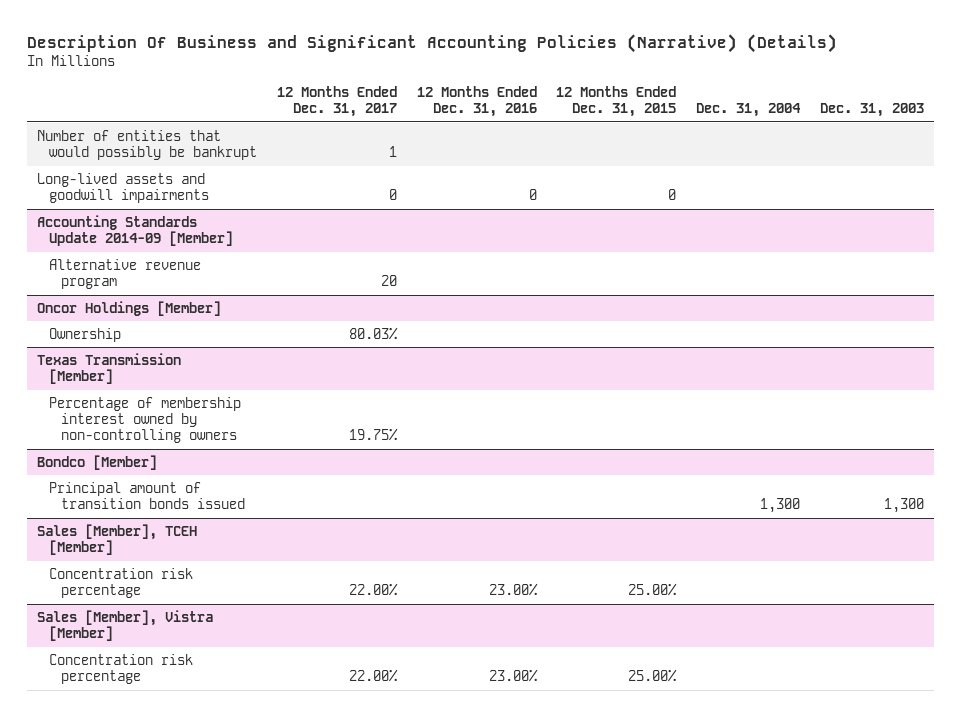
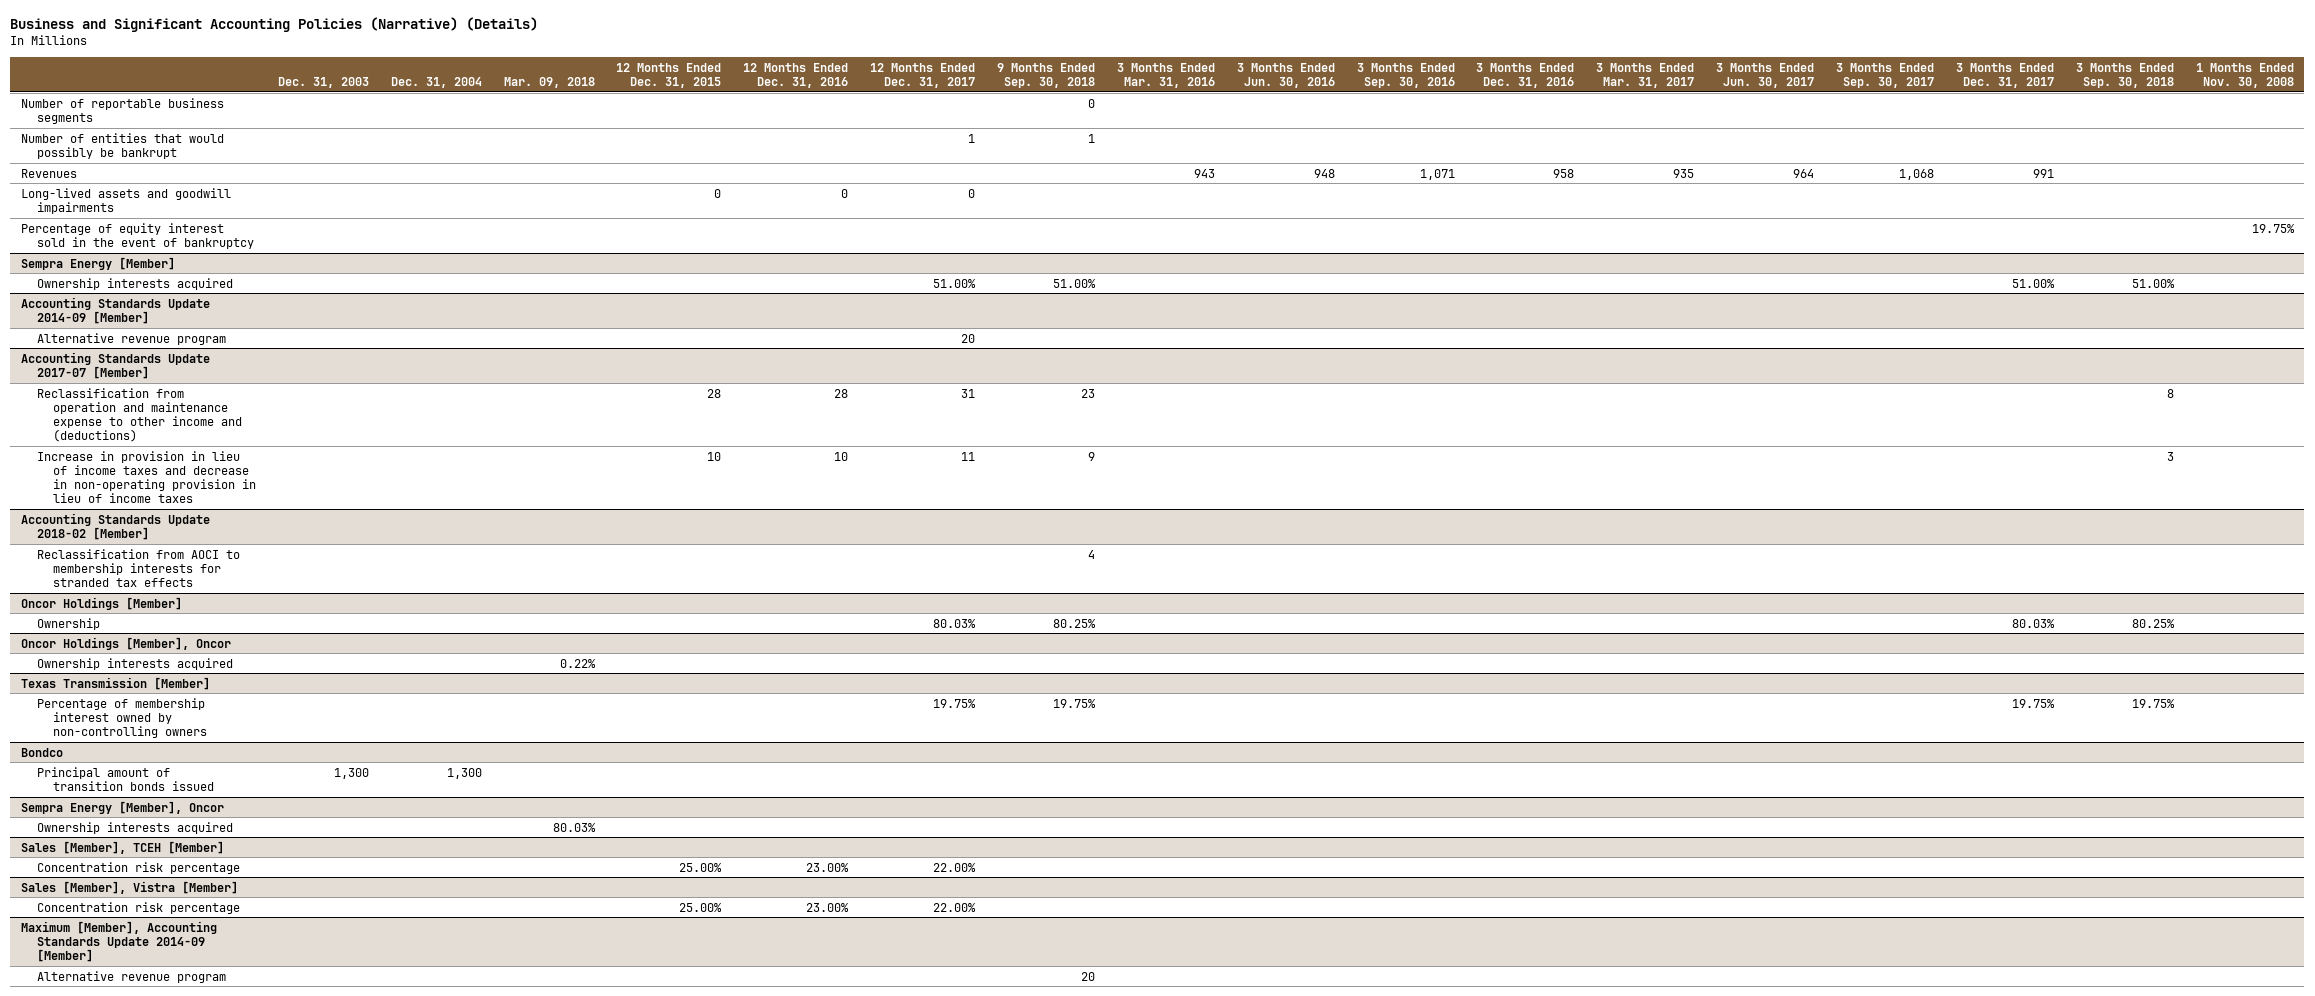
[27,33,838,53] Description Of Business and Significant Accounting Policies (Narrative) (Details) -> [10,16,539,32] Business and Significant Accounting Policies (Narrative) (Details)
none -> [503,76,595,88] Mar. 09, 2018
none -> [996,62,1095,88] 9 Months Ended Sep. 30, 2018
none -> [1116,62,1215,88] 3 Months Ended Mar. 31, 2016
none -> [1236,62,1335,88] 3 Months Ended Jun. 30, 2016
none -> [1356,62,1455,88] 3 Months Ended Sep. 30, 2016
none -> [1476,62,1575,88] 3 Months Ended Dec. 31, 2016
none -> [1596,62,1695,88] 3 Months Ended Mar. 31, 2017
none -> [1716,62,1815,88] 3 Months Ended Jun. 30, 2017
none -> [1835,62,1934,88] 3 Months Ended Sep. 30, 2017
none -> [1955,62,2054,88] 3 Months Ended Dec. 31, 2017
none -> [2075,62,2174,88] 3 Months Ended Sep. 30, 2018
none -> [2195,62,2294,88] 1 Months Ended Nov. 30, 2008
none -> [21,97,225,124] Number of reportable business segments
none -> [21,168,78,178] Revenues
none -> [21,222,255,249] Percentage of equity interest sold in the event of bankruptcy
none -> [21,256,176,270] Sempra Energy [Member]
none -> [37,277,234,290] Ownership interests acquired
none -> [21,351,211,379] Accounting Standards Update 2017-07 [Member]
none -> [37,387,242,442] Reclassification from operation and maintenance expense to other income and (deductions)
none -> [37,450,256,503] Increase in provision in lieu of income taxes and decrease in non-operating provision in lieu of income taxes
none -> [21,512,211,540] Accounting Standards Update 2018-02 [Member]
none -> [37,548,241,587] Reclassification from AOCI to membership interests for stranded tax effects
none -> [21,636,232,650] Oncor Holdings [Member], Oncor
none -> [37,657,234,670] Ownership interests acquired
[37,454,158,470] Bondco [Member] -> [21,747,64,757] Bondco
none -> [21,800,225,814] Sempra Energy [Member], Oncor
none -> [37,821,234,834] Ownership interests acquired
none -> [21,920,218,962] Maximum [Member], Accounting Standards Update 2014-09 [Member]
none -> [37,970,227,983] Alternative revenue program

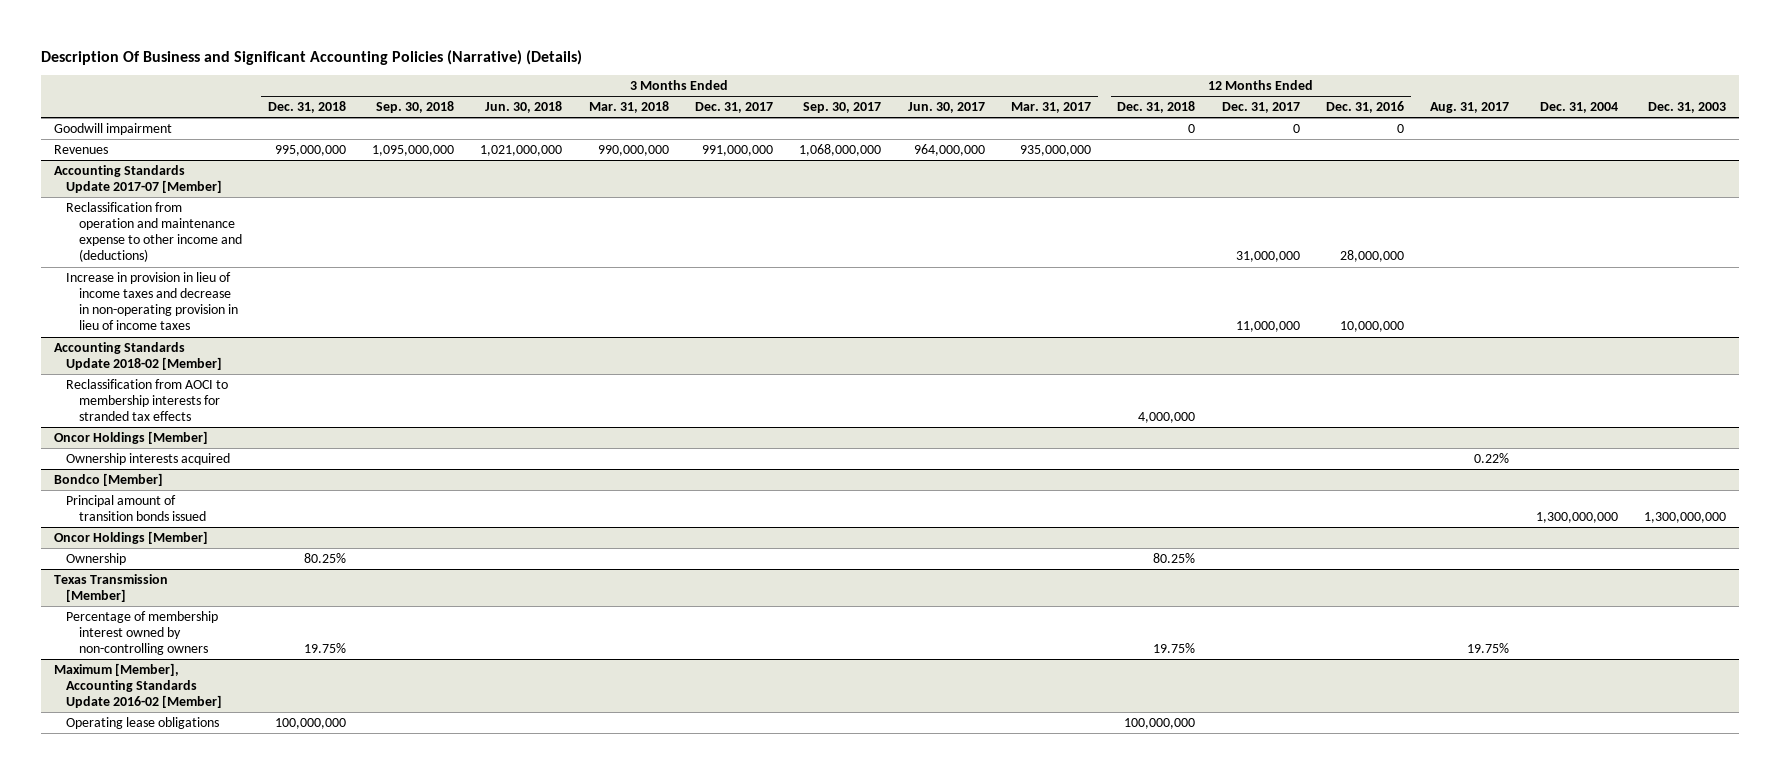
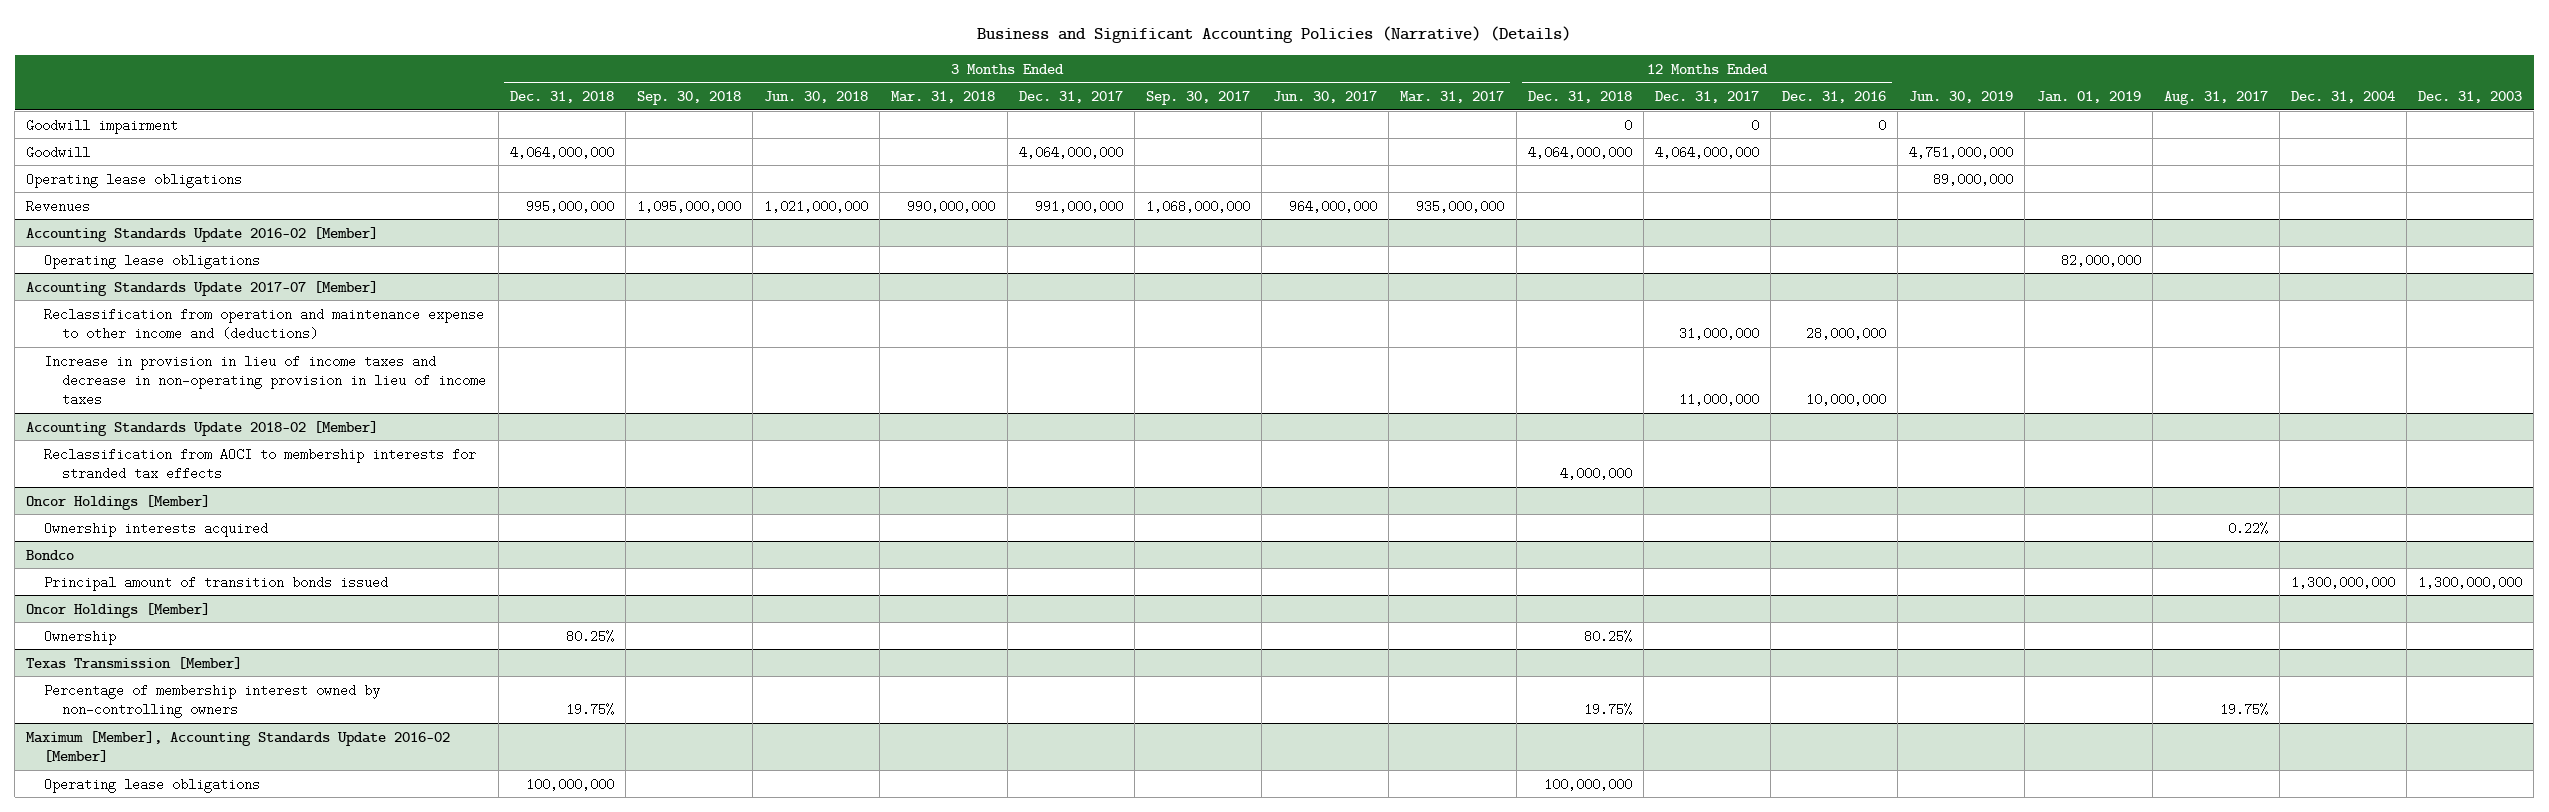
[41,49,583,65] Description Of Business and Significant Accounting Policies (Narrative) (Details) -> [977,26,1572,44] Business and Significant Accounting Policies (Narrative) (Details)
none -> [1909,90,2014,103] Jun. 30, 2019
none -> [2036,90,2141,103] Jan. 01, 2019
none -> [26,145,91,159] Goodwill
none -> [26,172,243,188] Operating lease obligations
none -> [26,226,379,242] Accounting Standards Update 2016-02 [Member]
none -> [44,253,261,269] Operating lease obligations
[54,472,164,486] Bondco [Member] -> [26,549,75,560] Bondco

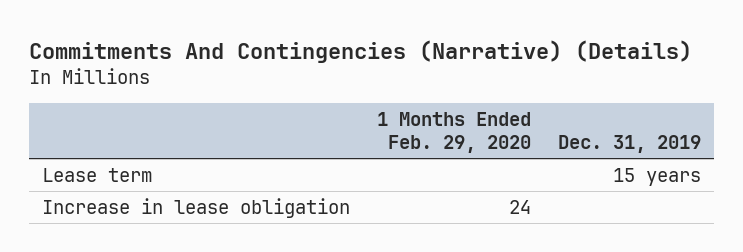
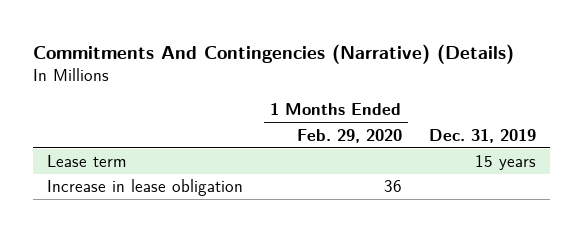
[509,199,532,214] 24 -> [383,180,402,193] 36

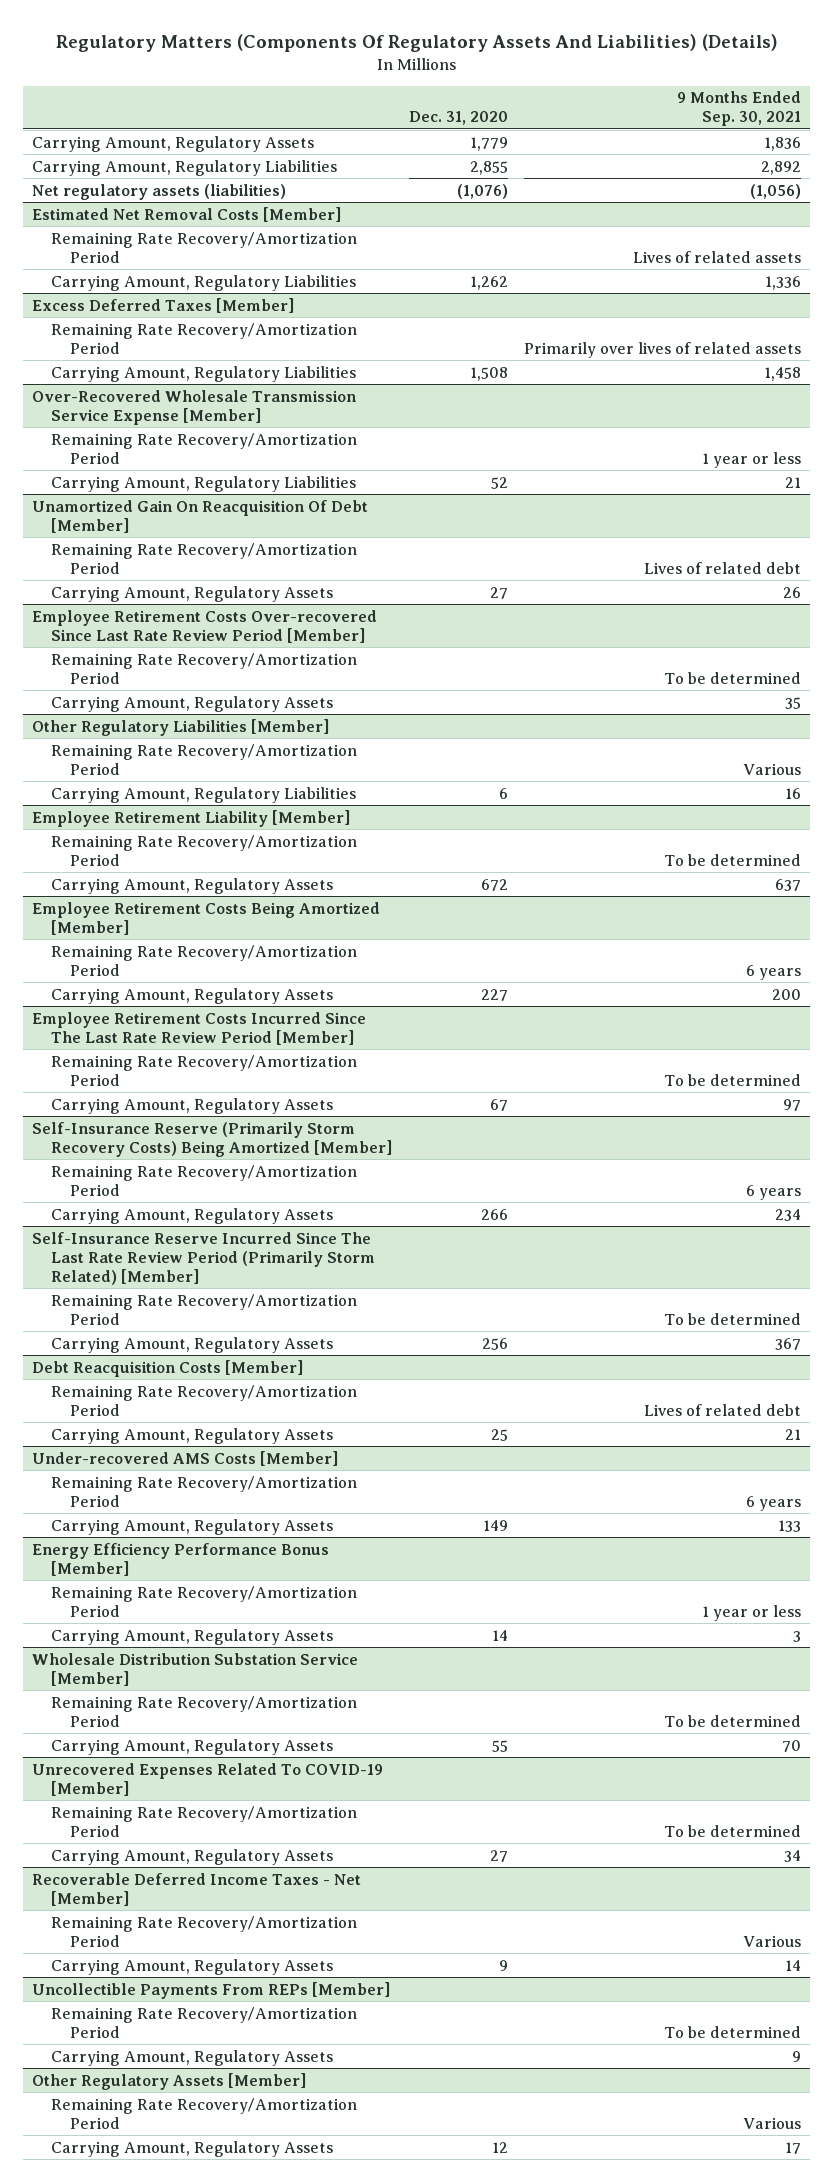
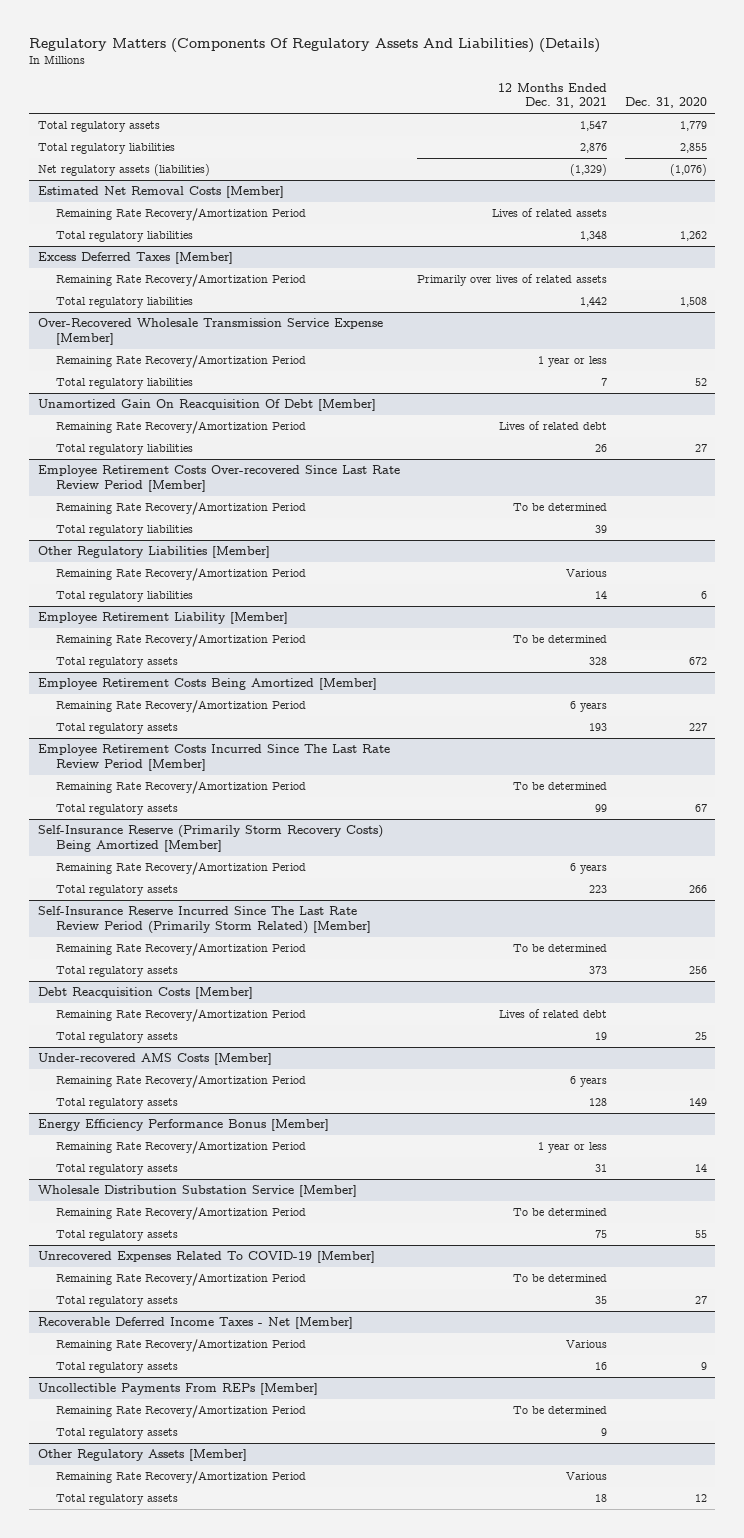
[677,91,802,127] 9 Months Ended Sep. 30, 2021 -> none
none -> [498,82,608,109] 12 Months Ended Dec. 31, 2021
[31,135,314,152] Carrying Amount, Regulatory Assets -> [37,121,160,133] Total regulatory assets
[31,159,337,176] Carrying Amount, Regulatory Liabilities -> [37,143,175,155] Total regulatory liabilities
[50,274,356,291] Carrying Amount, Regulatory Liabilities -> [56,231,194,243] Total regulatory liabilities
[50,365,356,382] Carrying Amount, Regulatory Liabilities -> [56,297,194,309] Total regulatory liabilities
[50,475,356,492] Carrying Amount, Regulatory Liabilities -> [56,378,194,390] Total regulatory liabilities
[50,585,333,602] Carrying Amount, Regulatory Assets -> none
none -> [56,444,194,456] Total regulatory liabilities
[50,695,333,712] Carrying Amount, Regulatory Assets -> none
none -> [56,525,194,537] Total regulatory liabilities
[50,786,356,803] Carrying Amount, Regulatory Liabilities -> [56,591,194,603] Total regulatory liabilities
[50,877,333,894] Carrying Amount, Regulatory Assets -> [56,657,179,669] Total regulatory assets
[50,987,333,1004] Carrying Amount, Regulatory Assets -> [56,723,179,735] Total regulatory assets
[50,1097,333,1114] Carrying Amount, Regulatory Assets -> [56,804,179,816] Total regulatory assets
[50,1207,333,1224] Carrying Amount, Regulatory Assets -> [56,885,179,897] Total regulatory assets
[50,1336,333,1353] Carrying Amount, Regulatory Assets -> [56,966,179,978] Total regulatory assets
[50,1427,333,1444] Carrying Amount, Regulatory Assets -> [56,1032,179,1044] Total regulatory assets
[50,1518,333,1535] Carrying Amount, Regulatory Assets -> [56,1098,179,1110] Total regulatory assets
[50,1628,333,1645] Carrying Amount, Regulatory Assets -> [56,1164,179,1176] Total regulatory assets
[50,1738,333,1755] Carrying Amount, Regulatory Assets -> [56,1230,179,1242] Total regulatory assets
[50,1848,333,1865] Carrying Amount, Regulatory Assets -> [56,1296,179,1308] Total regulatory assets
[50,1958,333,1975] Carrying Amount, Regulatory Assets -> [56,1362,179,1374] Total regulatory assets
[50,2049,333,2066] Carrying Amount, Regulatory Assets -> [56,1428,179,1440] Total regulatory assets
[50,2140,333,2157] Carrying Amount, Regulatory Assets -> [56,1494,179,1506] Total regulatory assets

